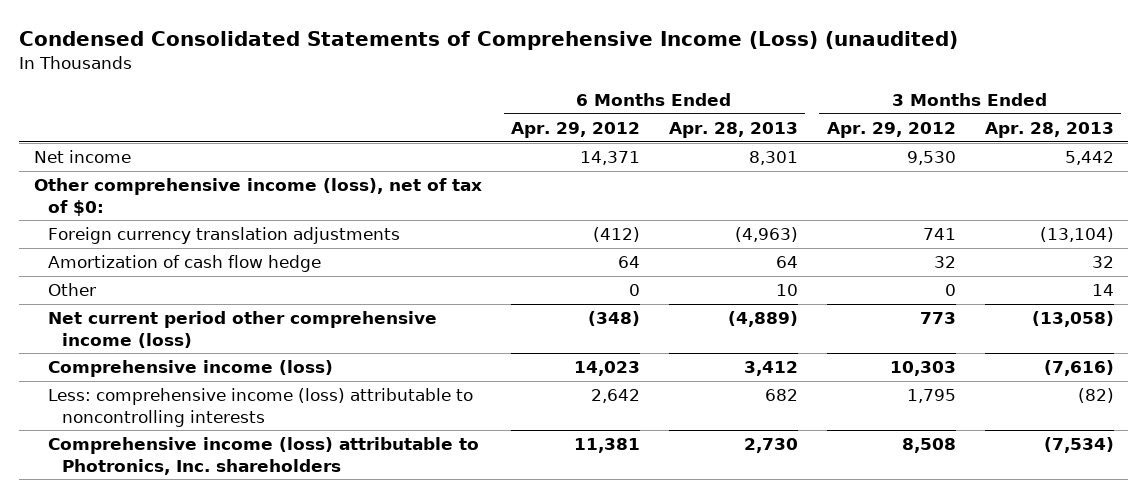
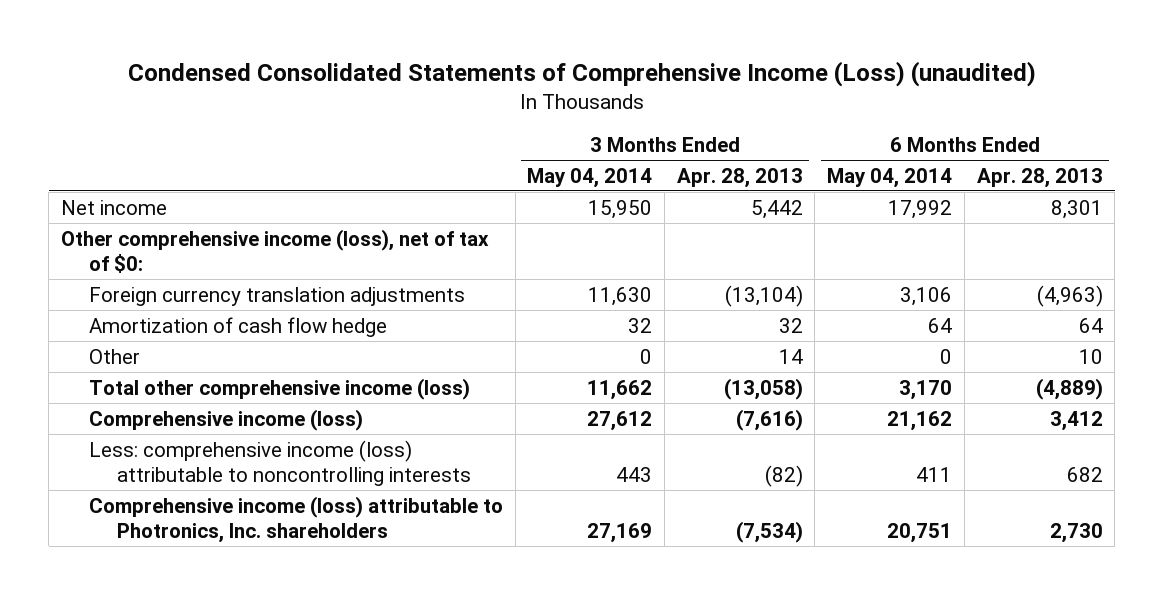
[510,122,640,139] Apr. 29, 2012 -> none
[826,122,956,139] Apr. 29, 2012 -> none
none -> [527,167,653,188] May 04, 2014
none -> [827,167,953,188] May 04, 2014
[48,311,438,348] Net current period other comprehensive income (loss) -> [88,377,470,400] Total other comprehensive income (loss)

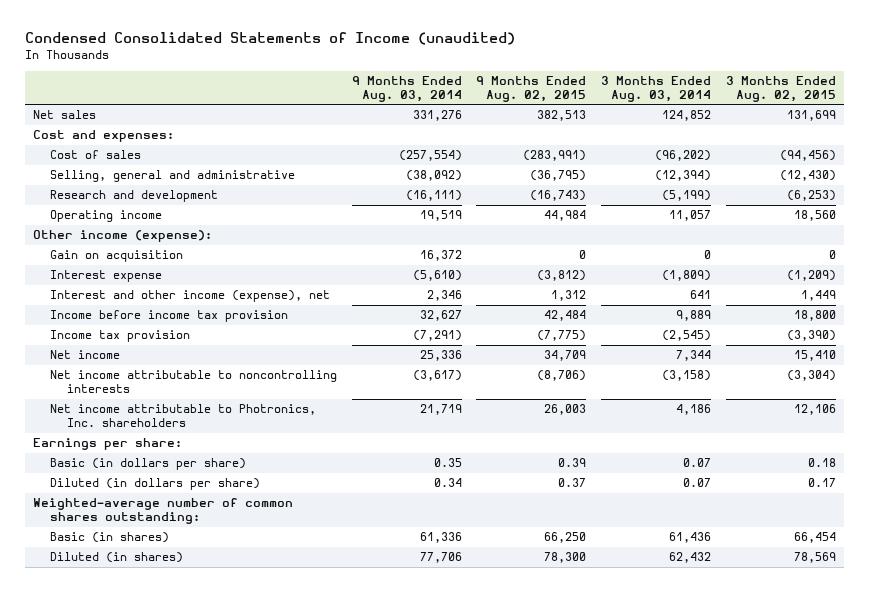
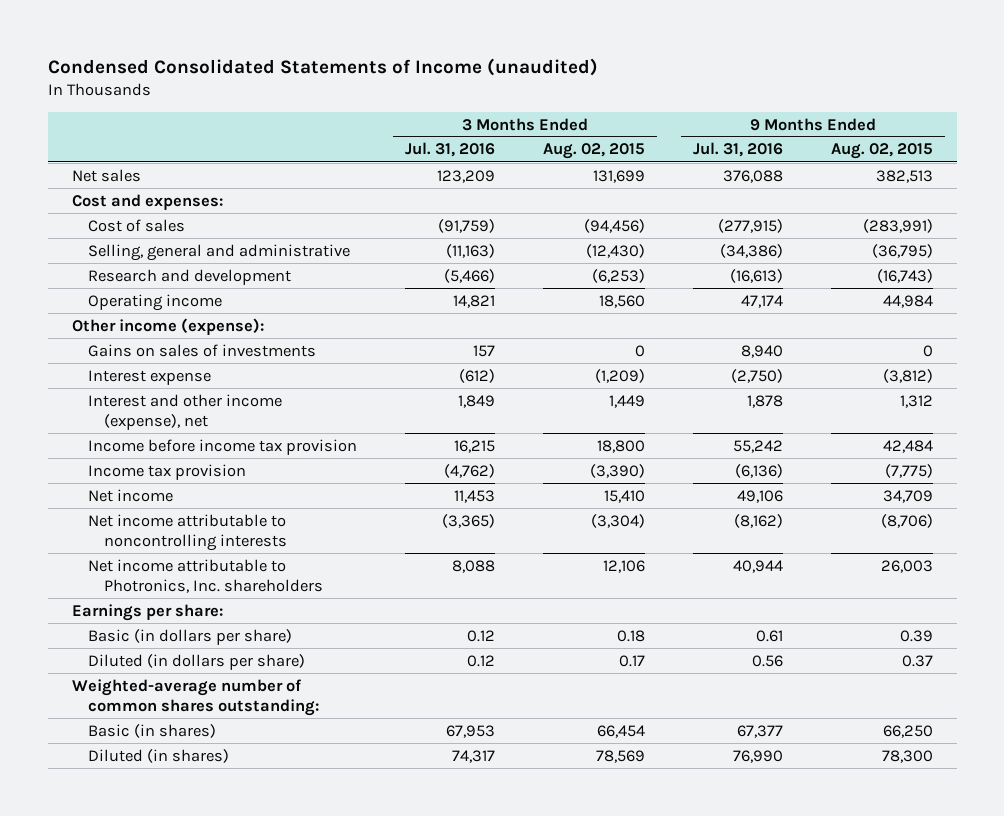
[351,75,462,102] 9 Months Ended Aug. 03, 2014 -> none
[601,75,712,102] 3 Months Ended Aug. 03, 2014 -> none
none -> [404,142,495,158] Jul. 31, 2016
none -> [692,142,783,158] Jul. 31, 2016
[49,250,183,263] Gain on acquisition -> none
none -> [87,343,316,357] Gains on sales of investments

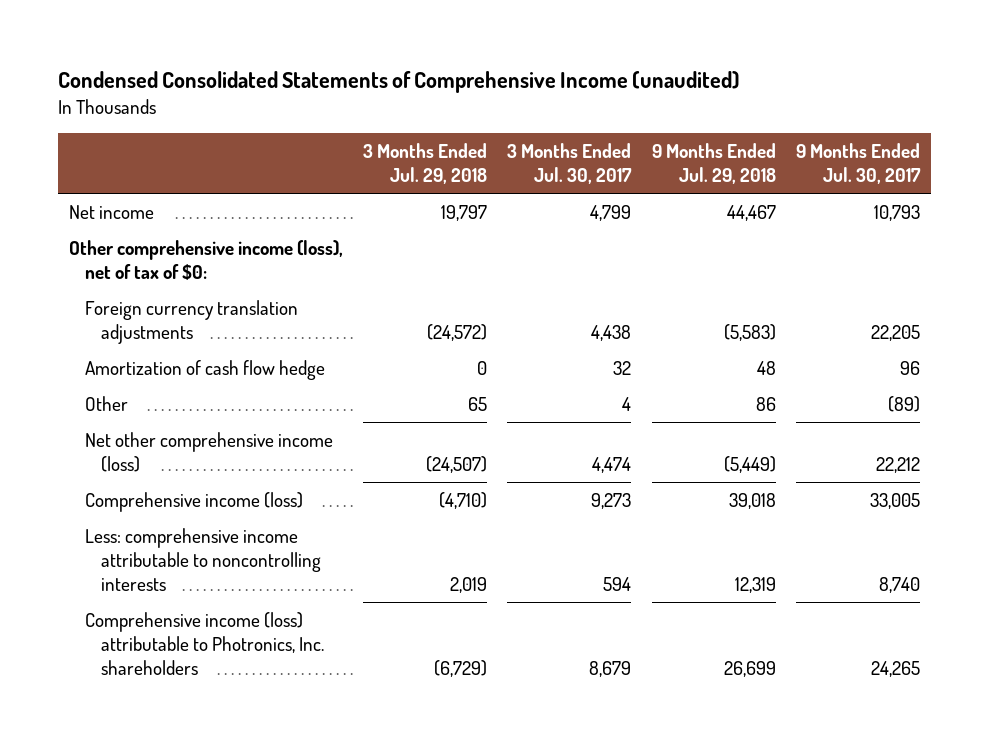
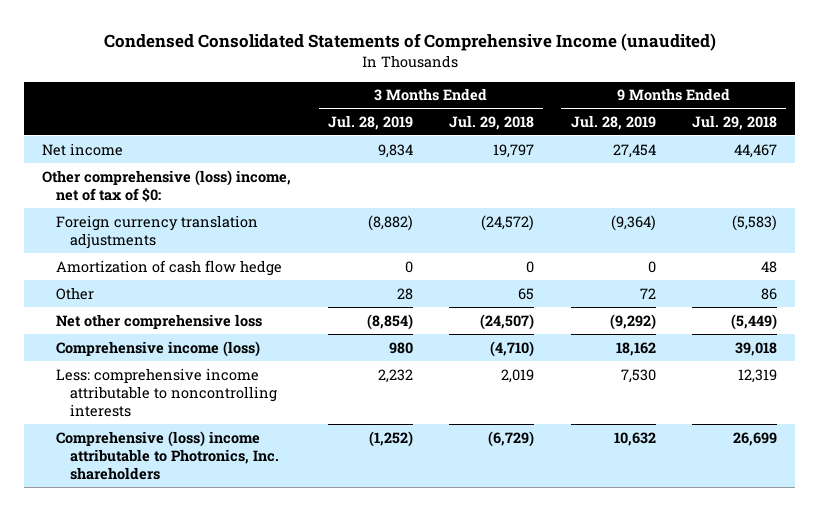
[507,143,633,185] 3 Months Ended Jul. 30, 2017 -> none
[796,143,922,185] 9 Months Ended Jul. 30, 2017 -> none
none -> [327,114,413,130] Jul. 28, 2019
none -> [570,114,656,130] Jul. 28, 2019
[68,240,343,280] Other comprehensive income (loss), net of tax of $0: -> [42,169,292,202] Other comprehensive (loss) income, net of tax of $0:
[84,432,333,472] Net other comprehensive income (loss) -> [56,313,263,329] Net other comprehensive loss
[84,612,324,675] Comprehensive income (loss) attributable to Photronics, Inc. shareholders -> [56,430,279,481] Comprehensive (loss) income attributable to Photronics, Inc. shareholders

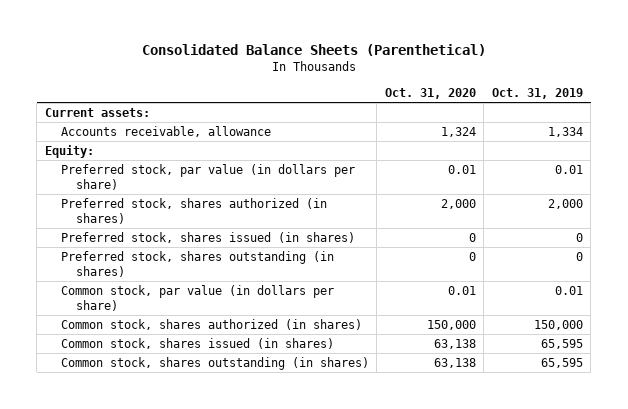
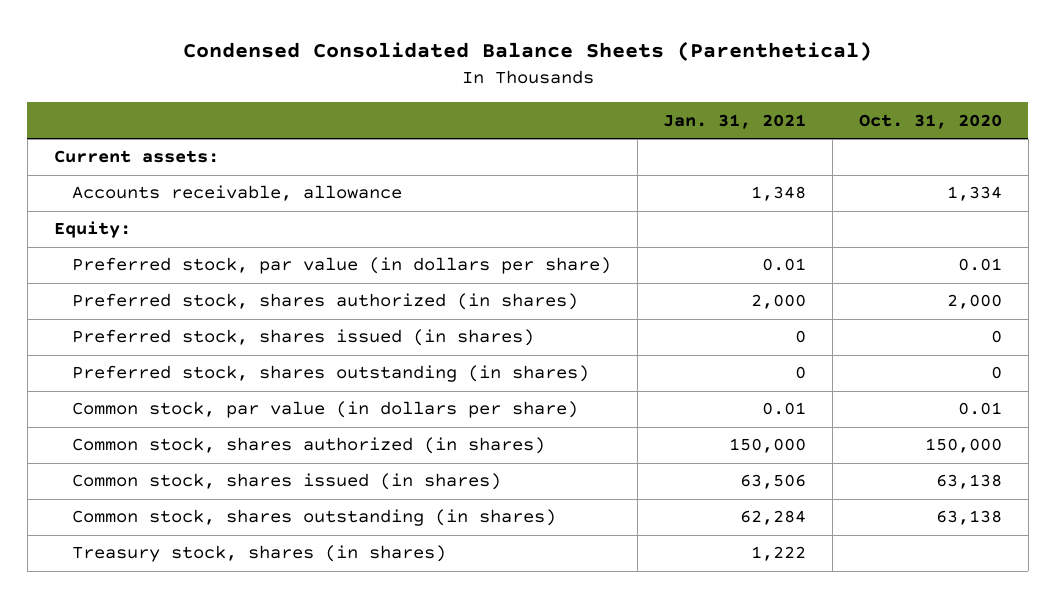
[141,44,486,57] Consolidated Balance Sheets (Parenthetical) -> [182,41,872,62] Condensed Consolidated Balance Sheets (Parenthetical)
[491,87,583,99] Oct. 31, 2019 -> none
none -> [663,113,807,129] Jan. 31, 2021
[440,126,476,137] 1,324 -> [946,186,1002,202] 1,334
none -> [71,545,446,563] Treasury stock, shares (in shares)

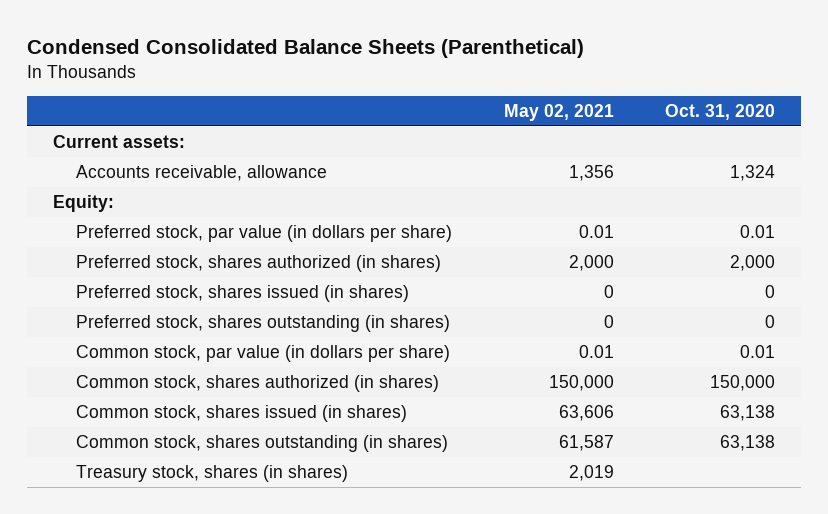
[663,113,807,129] Jan. 31, 2021 -> none
none -> [503,103,614,121] May 02, 2021
[946,186,1002,202] 1,334 -> [730,165,776,182] 1,324

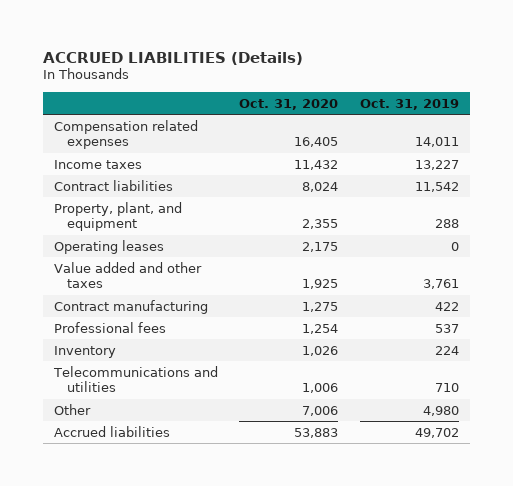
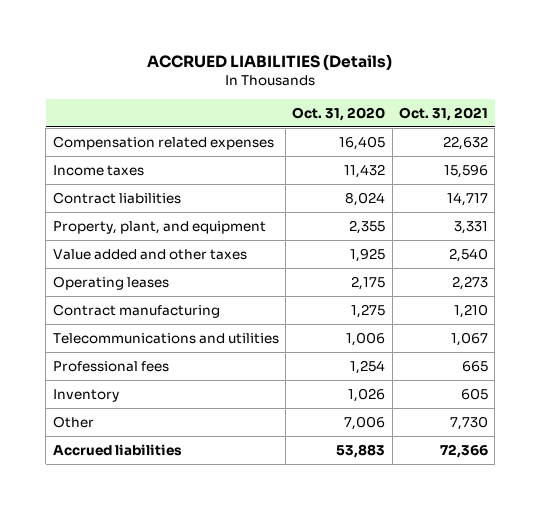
[359,98,459,110] Oct. 31, 2019 -> none
none -> [398,106,488,121] Oct. 31, 2021
[54,239,165,254] Operating leases -> [52,275,169,290] Operating leases
[53,365,219,393] Telecommunications and utilities -> [52,332,279,344] Telecommunications and utilities

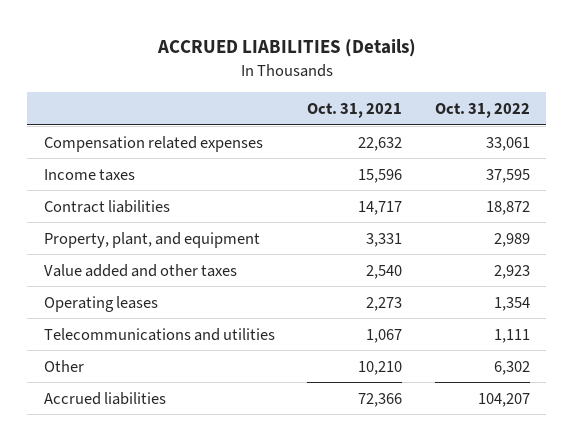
[292,106,386,121] Oct. 31, 2020 -> none
none -> [435,102,531,118] Oct. 31, 2022
[52,303,220,318] Contract manufacturing -> none
[52,360,169,372] Professional fees -> none
[52,388,119,402] Inventory -> none
[449,415,488,430] 7,730 -> [358,360,403,375] 10,210

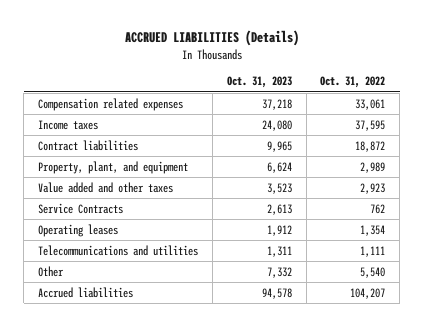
[307,102,403,118] Oct. 31, 2021 -> none
none -> [226,76,292,89] Oct. 31, 2023
none -> [38,202,124,214] Service Contracts
[494,360,531,375] 6,302 -> [360,266,386,278] 5,540

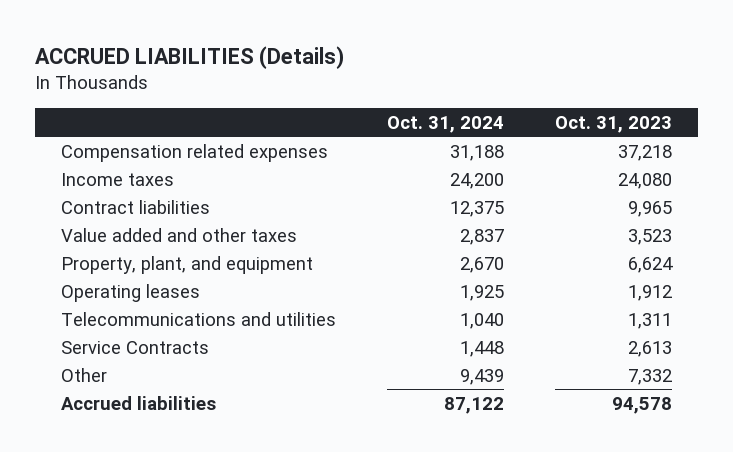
[320,76,386,89] Oct. 31, 2022 -> none
none -> [386,115,504,133] Oct. 31, 2024
[38,160,189,174] Property, plant, and equipment -> [60,255,313,274] Property, plant, and equipment
[38,202,124,214] Service Contracts -> [60,340,209,354] Service Contracts

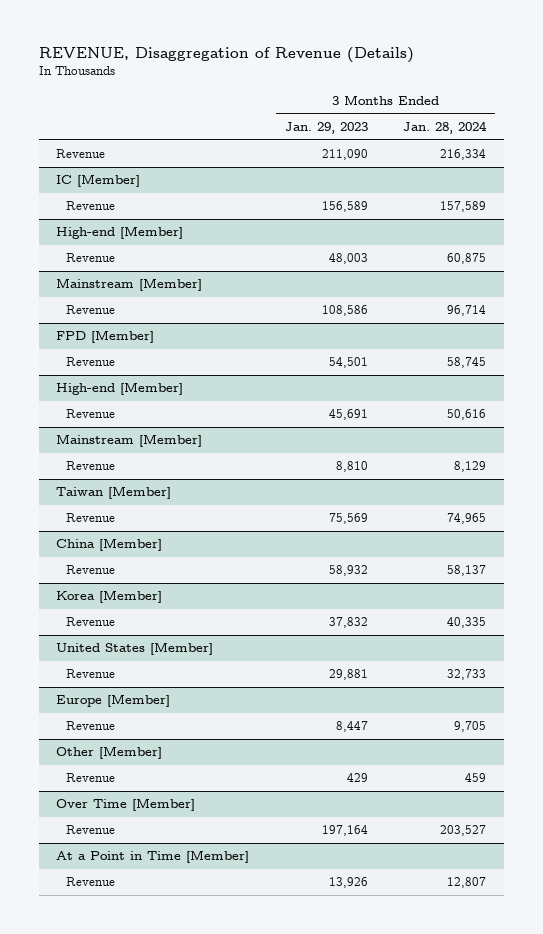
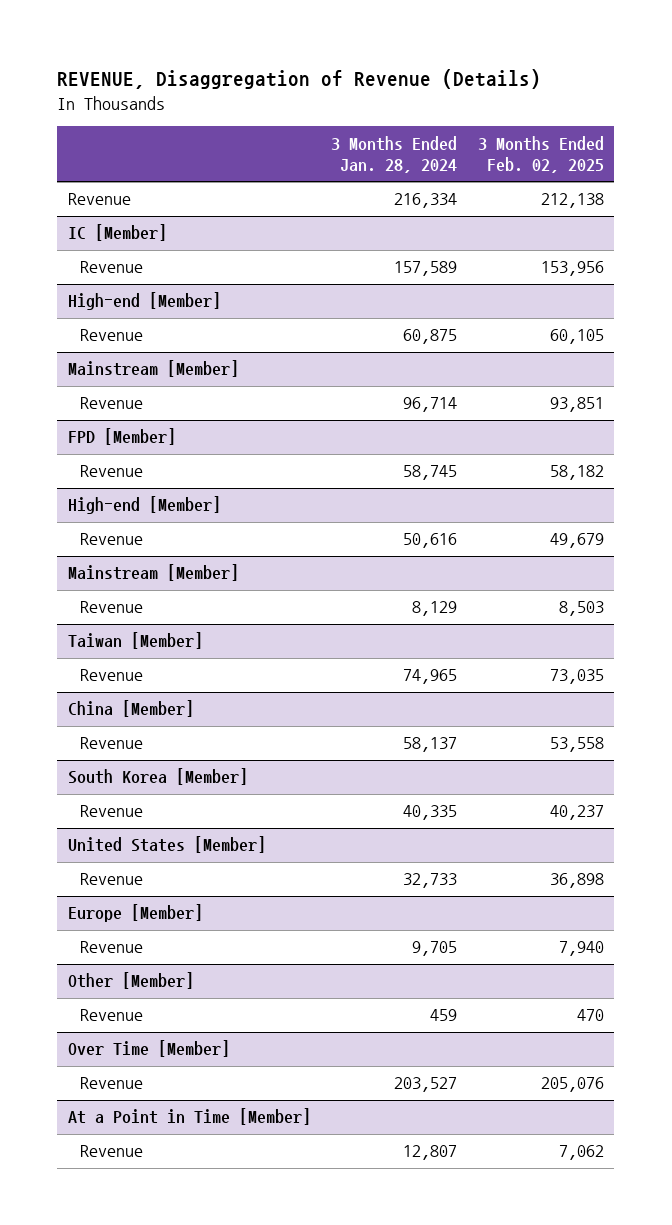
[284,122,368,135] Jan. 29, 2023 -> none
none -> [477,135,604,173] 3 Months Ended Feb. 02, 2025
[56,590,163,604] Korea [Member] -> [67,768,248,786] South Korea [Member]

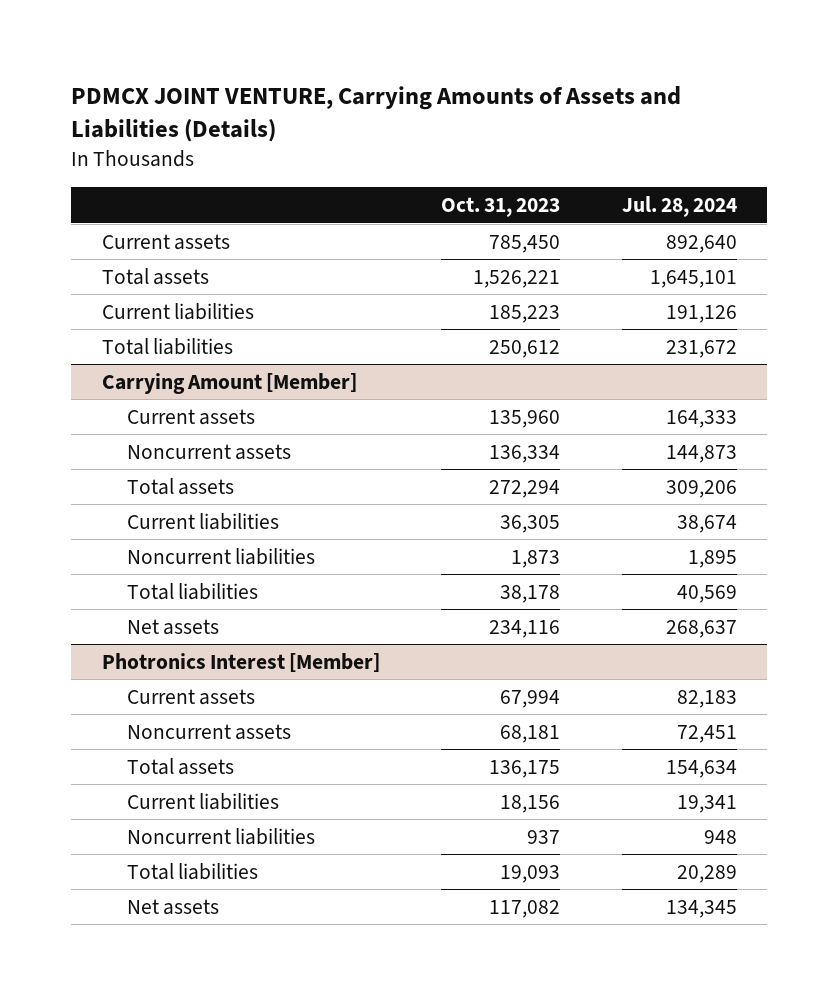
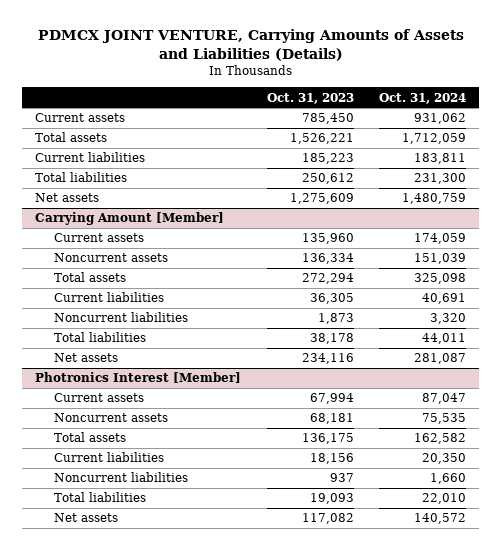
[621,196,737,218] Jul. 28, 2024 -> none
none -> [379,92,467,104] Oct. 31, 2024
none -> [34,193,99,203] Net assets

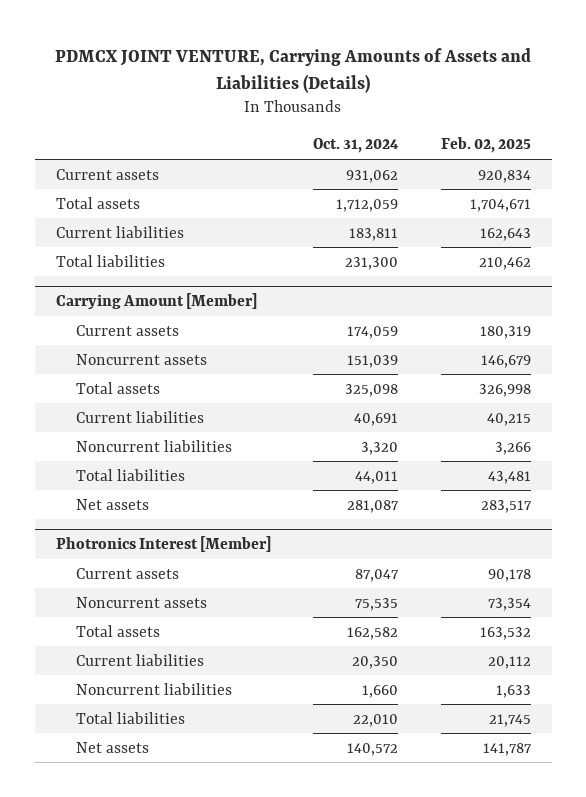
[266,92,354,104] Oct. 31, 2023 -> none
none -> [440,137,531,154] Feb. 02, 2025
[34,193,99,203] Net assets -> none

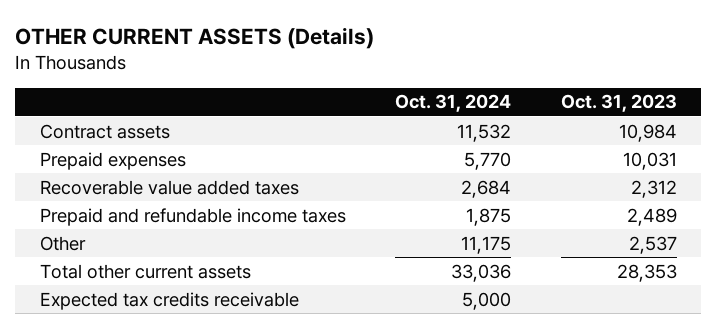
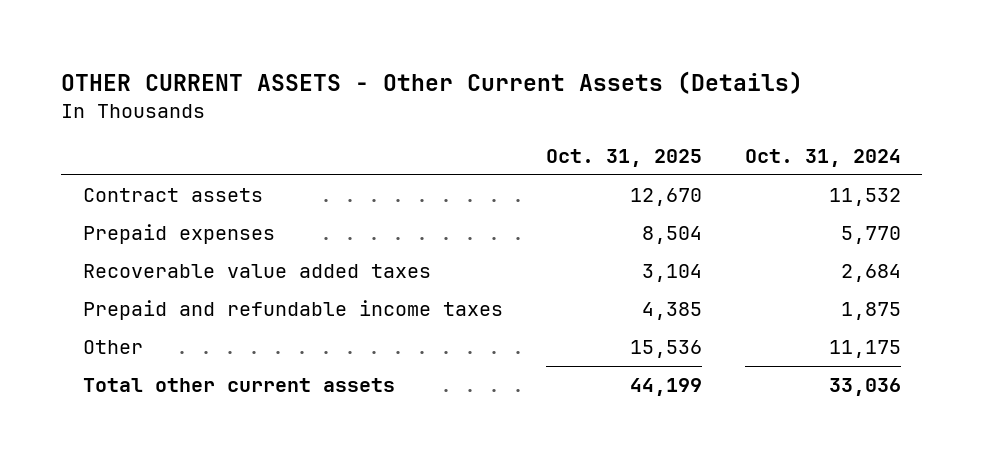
[15,27,375,50] OTHER CURRENT ASSETS (Details) -> [61,71,804,95] OTHER CURRENT ASSETS - Other Current Assets (Details)
[560,94,677,113] Oct. 31, 2023 -> none
none -> [545,148,702,167] Oct. 31, 2025
[40,291,300,310] Expected tax credits receivable -> none

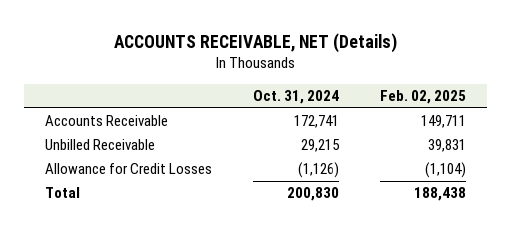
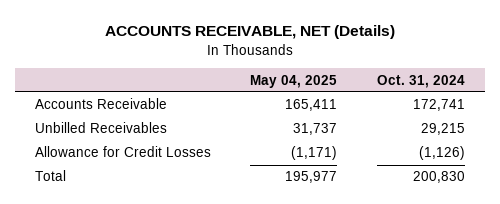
[380,89,467,104] Feb. 02, 2025 -> none
none -> [250,74,338,88] May 04, 2025
[45,139,156,151] Unbilled Receivable -> [34,122,167,134] Unbilled Receivables

